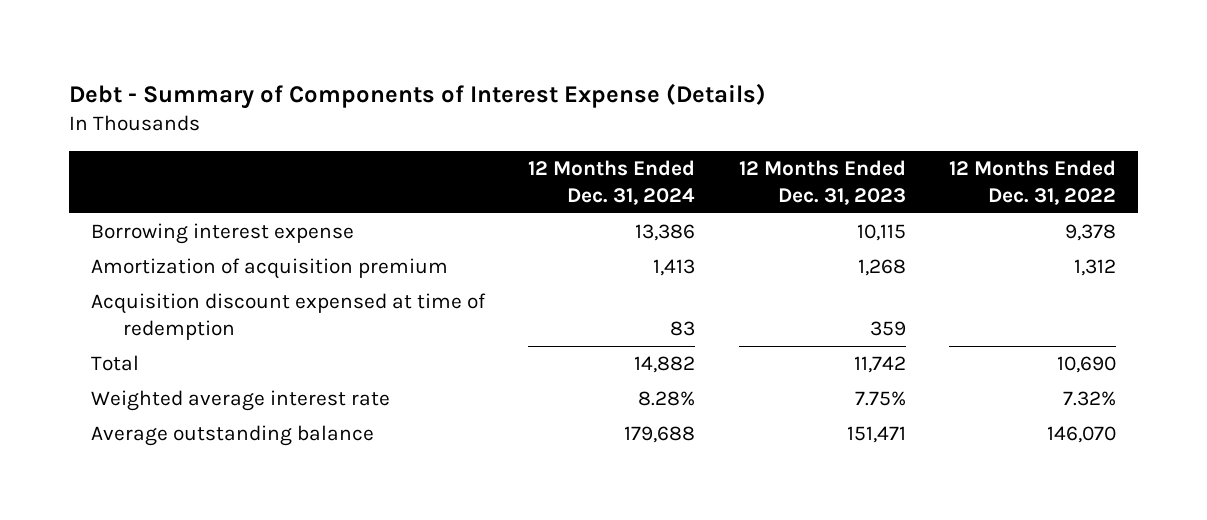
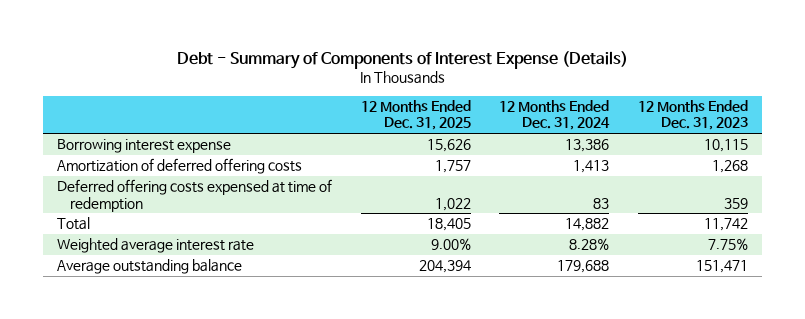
[949,160,1117,205] 12 Months Ended Dec. 31, 2022 -> none
none -> [360,100,471,131] 12 Months Ended Dec. 31, 2025
[90,258,448,280] Amortization of acquisition premium -> [57,158,303,175] Amortization of deferred offering costs
[90,293,486,340] Acquisition discount expensed at time of redemption -> [57,179,333,212] Deferred offering costs expensed at time of redemption

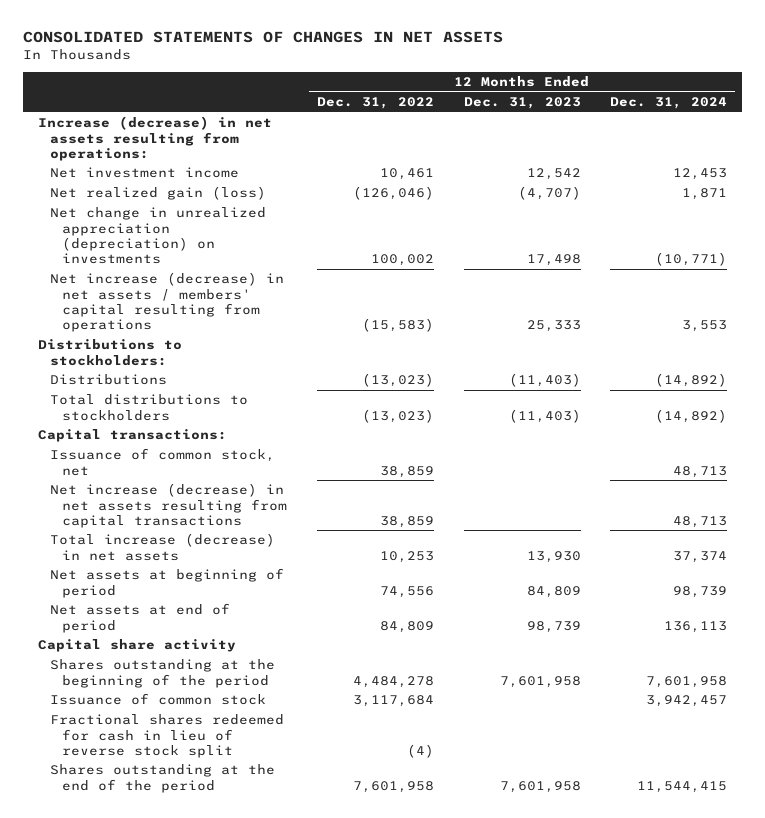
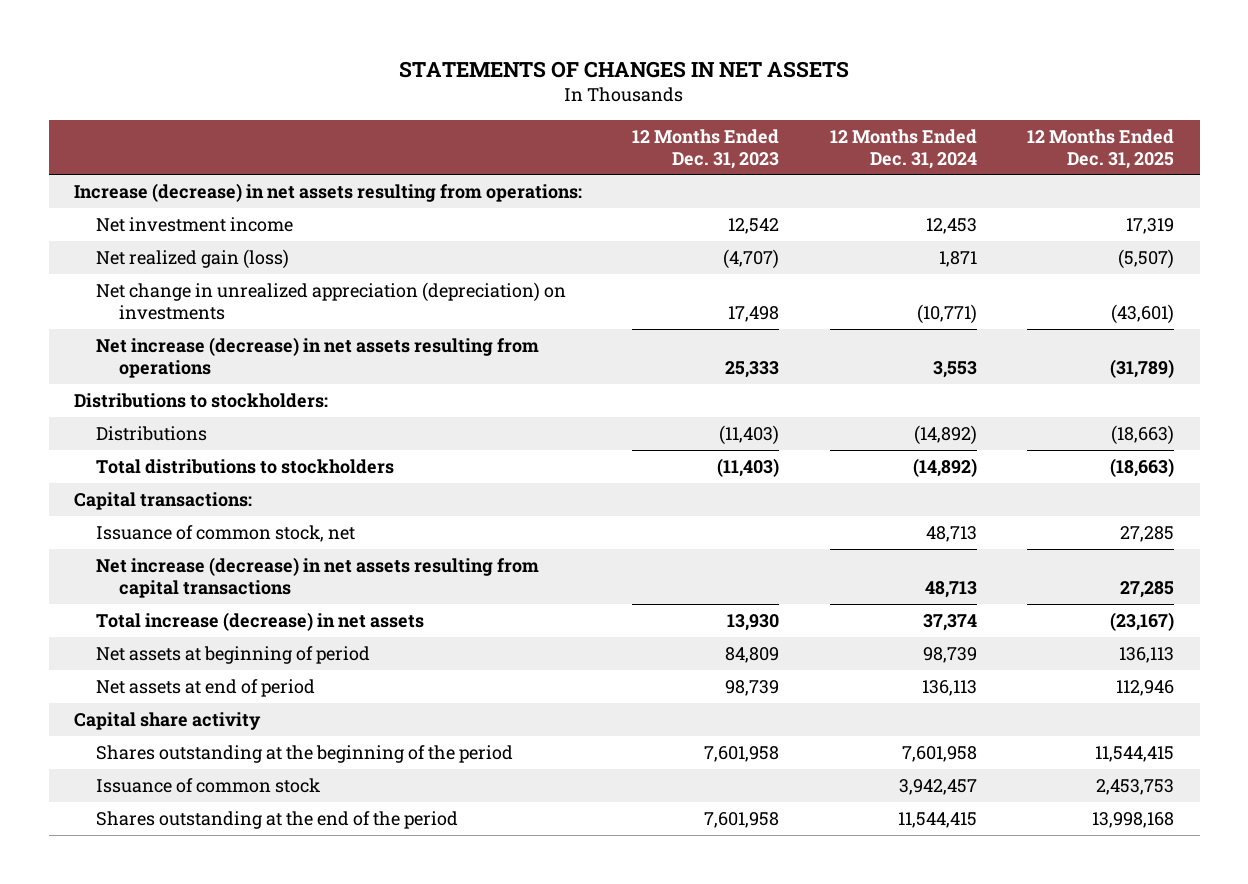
[22,31,503,44] CONSOLIDATED STATEMENTS OF CHANGES IN NET ASSETS -> [399,60,850,78] STATEMENTS OF CHANGES IN NET ASSETS
[316,97,434,110] Dec. 31, 2022 -> none
none -> [1027,128,1175,169] 12 Months Ended Dec. 31, 2025
[49,272,284,333] Net increase (decrease) in net assets / members' capital resulting from operations -> [96,336,540,378] Net increase (decrease) in net assets resulting from operations
[49,714,284,758] Fractional shares redeemed for cash in lieu of reverse stock split -> none

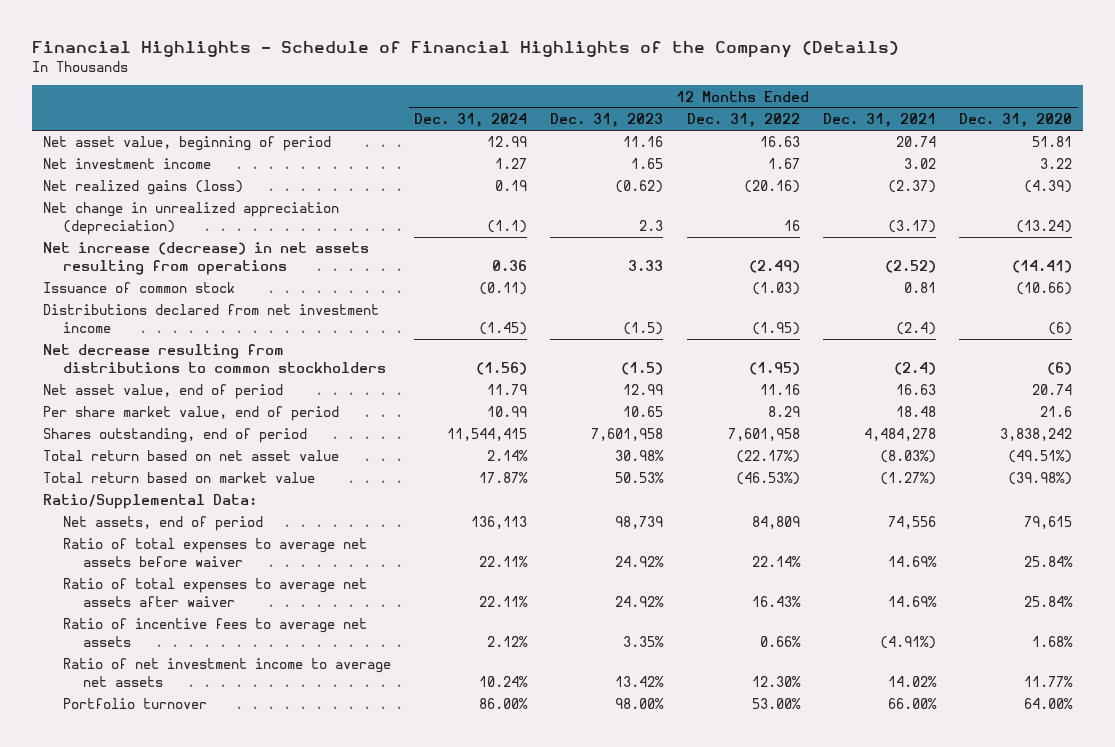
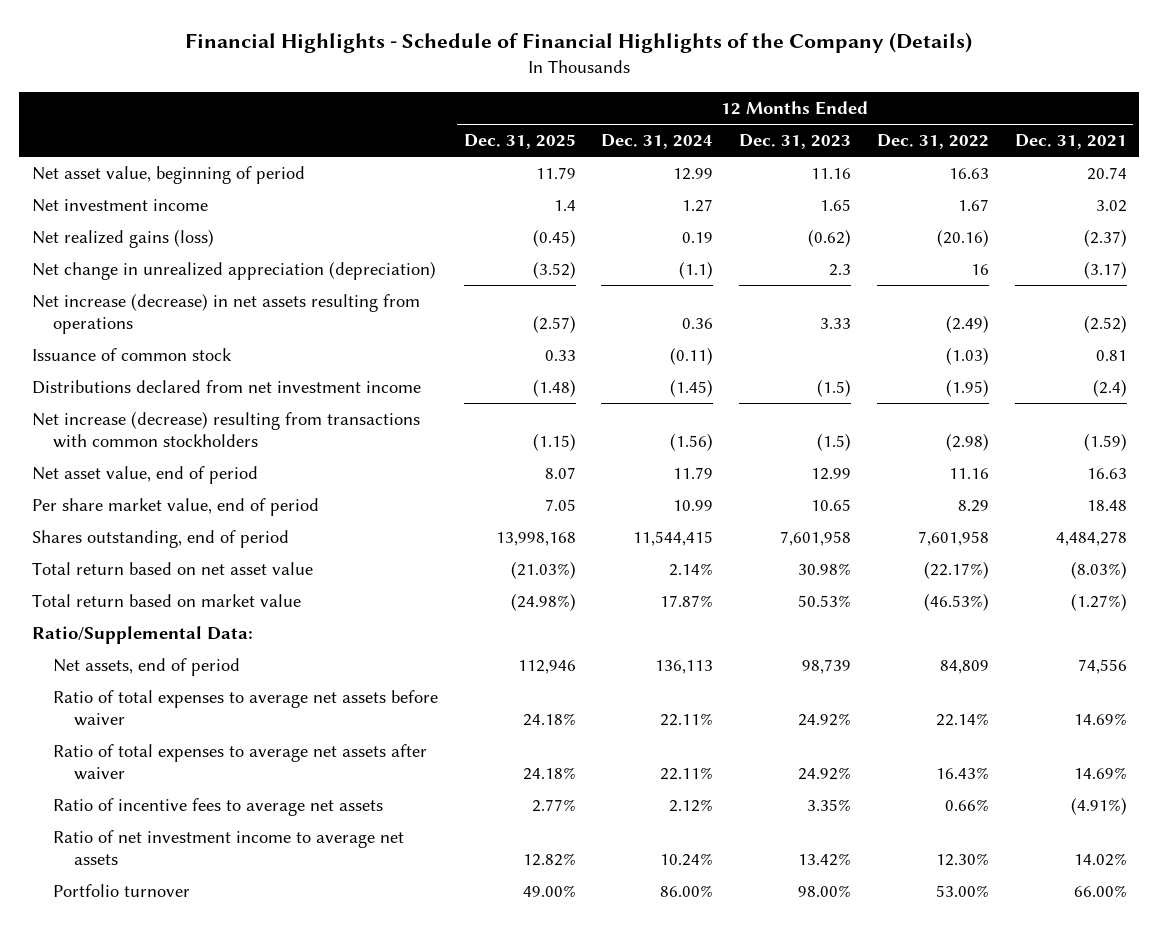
[958,113,1072,128] Dec. 31, 2020 -> none
none -> [463,134,576,150] Dec. 31, 2025
[43,344,387,373] Net decrease resulting from distributions to common stockholders -> [31,411,420,449] Net increase (decrease) resulting from transactions with common stockholders
[748,361,800,375] (1.95) -> [945,433,989,452] (2.98)
[893,361,936,375] (2.4) -> [1083,433,1127,452] (1.59)

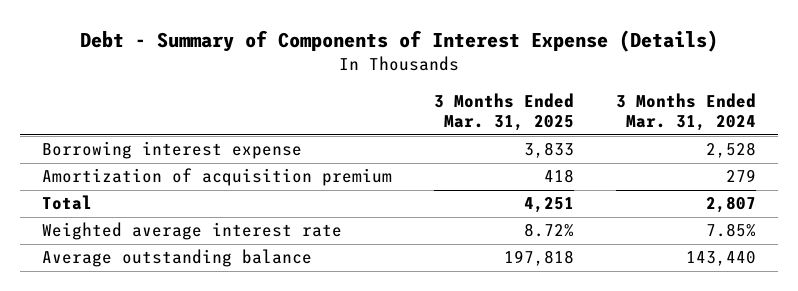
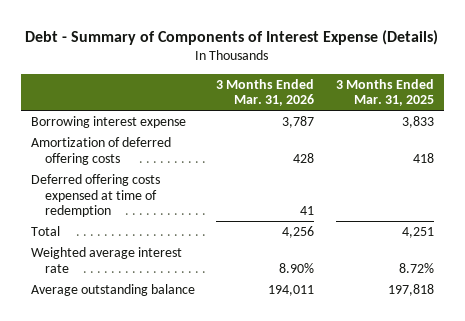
[616,93,757,132] 3 Months Ended Mar. 31, 2024 -> none
none -> [216,78,315,107] 3 Months Ended Mar. 31, 2026
[41,168,392,187] Amortization of acquisition premium -> [31,136,172,165] Amortization of deferred offering costs
none -> [31,173,161,218] Deferred offering costs expensed at time of redemption

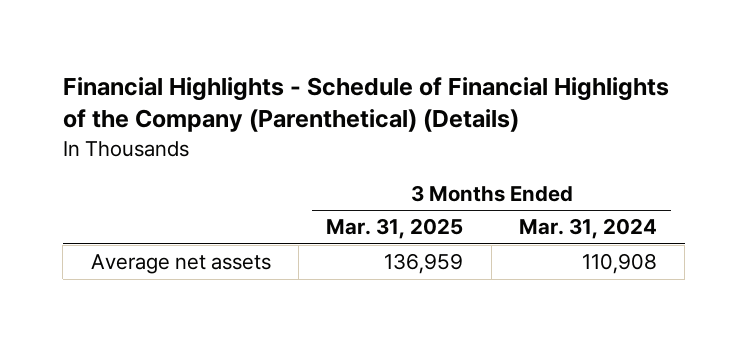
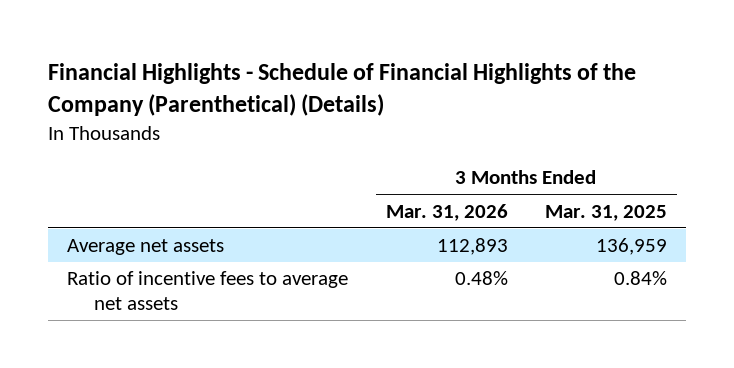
[519,218,658,240] Mar. 31, 2024 -> none
none -> [385,203,508,221] Mar. 31, 2026
none -> [66,271,348,311] Ratio of incentive fees to average net assets

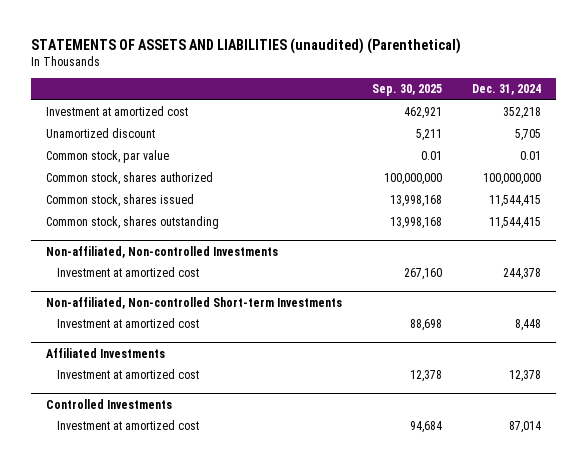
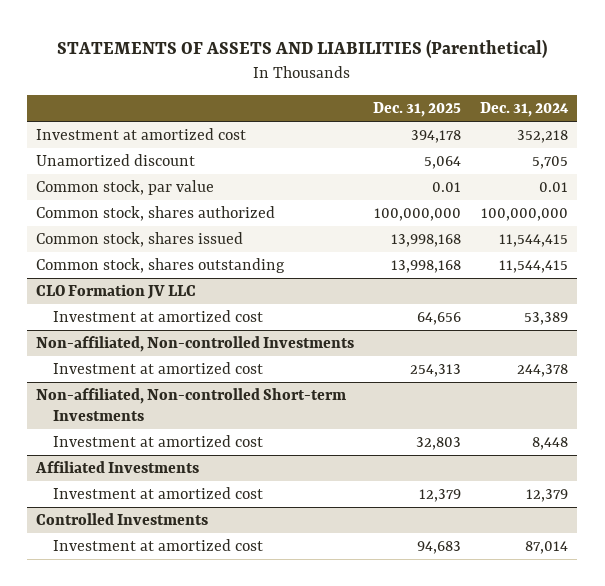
[30,37,461,54] STATEMENTS OF ASSETS AND LIABILITIES (unaudited) (Parenthetical) -> [57,39,548,59] STATEMENTS OF ASSETS AND LIABILITIES (Parenthetical)
[372,84,443,97] Sep. 30, 2025 -> none
none -> [373,102,462,118] Dec. 31, 2025
none -> [36,283,197,299] CLO Formation JV LLC
none -> [52,309,263,322] Investment at amortized cost
[509,370,542,383] 12,378 -> [526,488,569,502] 12,379

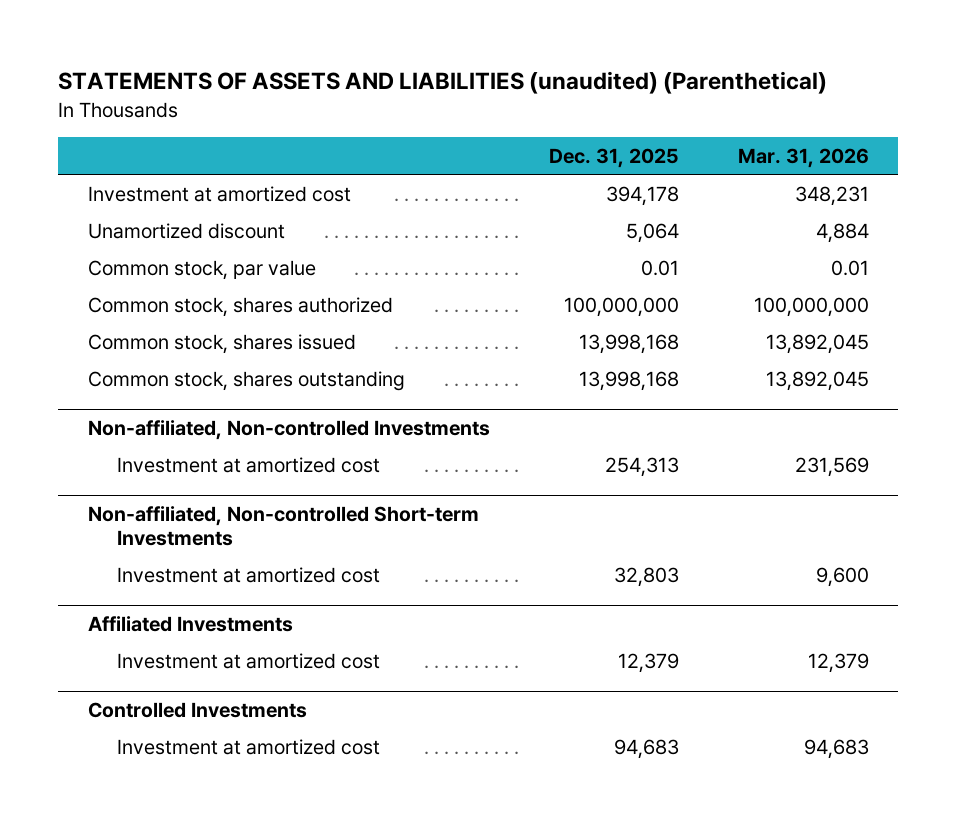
[57,39,548,59] STATEMENTS OF ASSETS AND LIABILITIES (Parenthetical) -> [58,71,828,95] STATEMENTS OF ASSETS AND LIABILITIES (unaudited) (Parenthetical)
[480,102,570,118] Dec. 31, 2024 -> none
none -> [737,147,869,168] Mar. 31, 2026
[36,283,197,299] CLO Formation JV LLC -> none
[52,309,263,322] Investment at amortized cost -> none

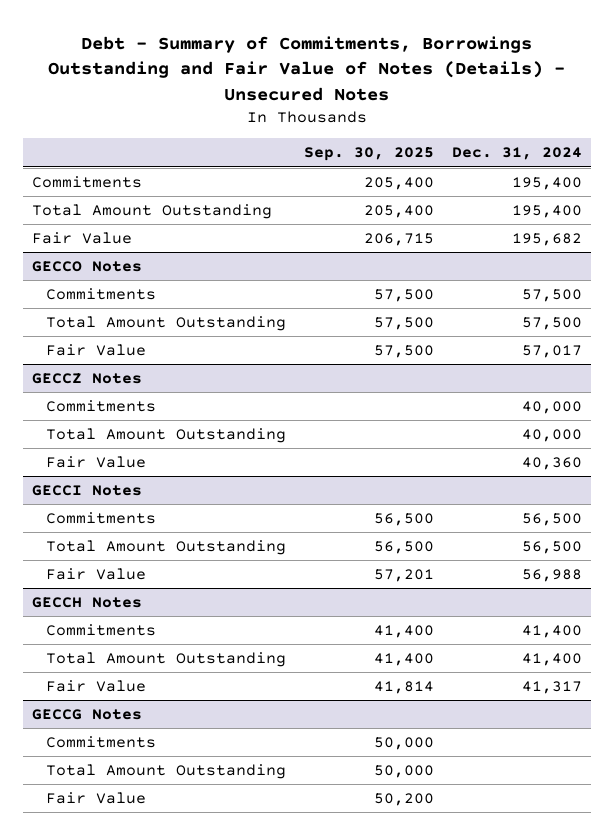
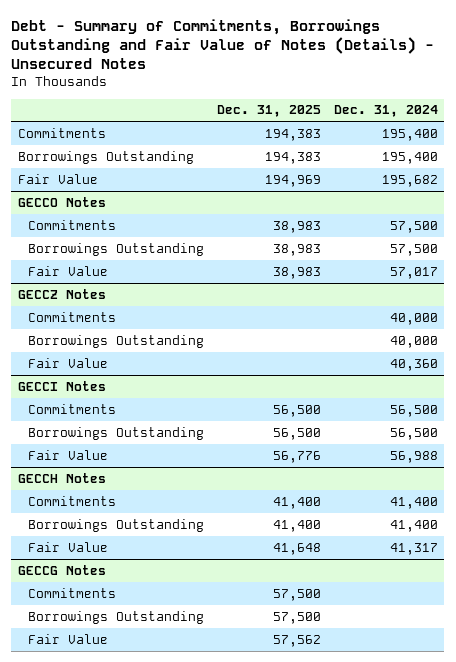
[303,147,434,162] Sep. 30, 2025 -> none
none -> [216,105,321,118] Dec. 31, 2025
[32,204,273,220] Total Amount Outstanding -> [17,150,194,164] Borrowings Outstanding
[45,316,286,332] Total Amount Outstanding -> [27,242,204,256] Borrowings Outstanding
[45,428,286,444] Total Amount Outstanding -> [27,334,204,348] Borrowings Outstanding
[45,540,286,556] Total Amount Outstanding -> [27,426,204,440] Borrowings Outstanding
[45,652,286,668] Total Amount Outstanding -> [27,518,204,532] Borrowings Outstanding
[45,764,286,780] Total Amount Outstanding -> [27,610,204,624] Borrowings Outstanding

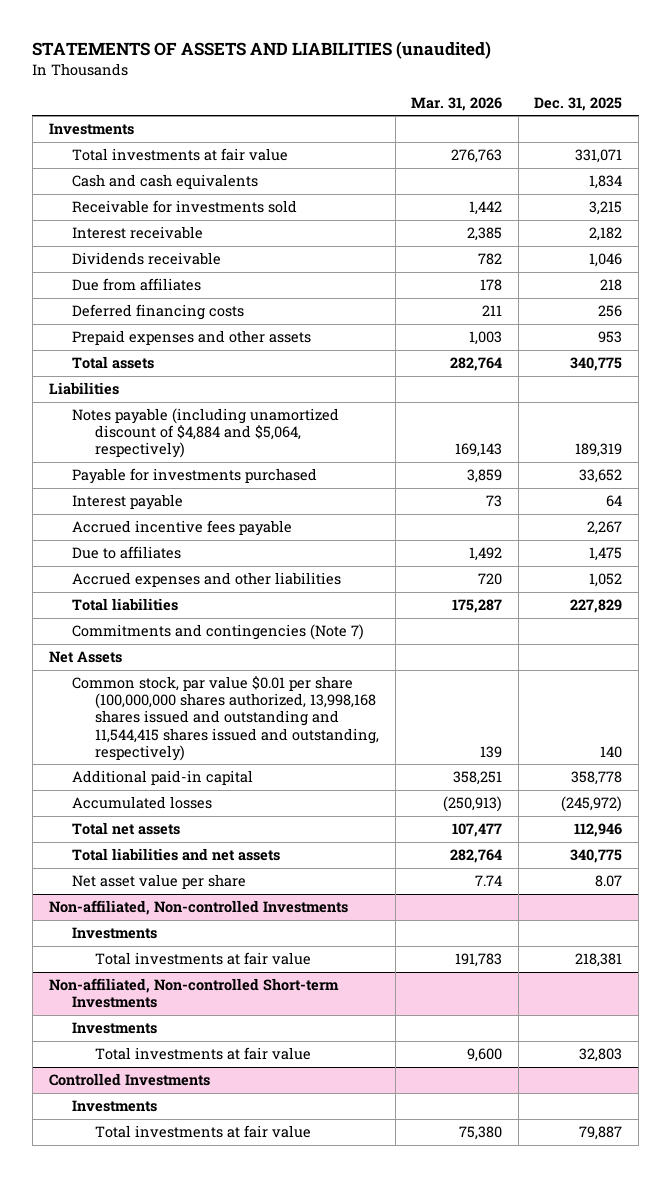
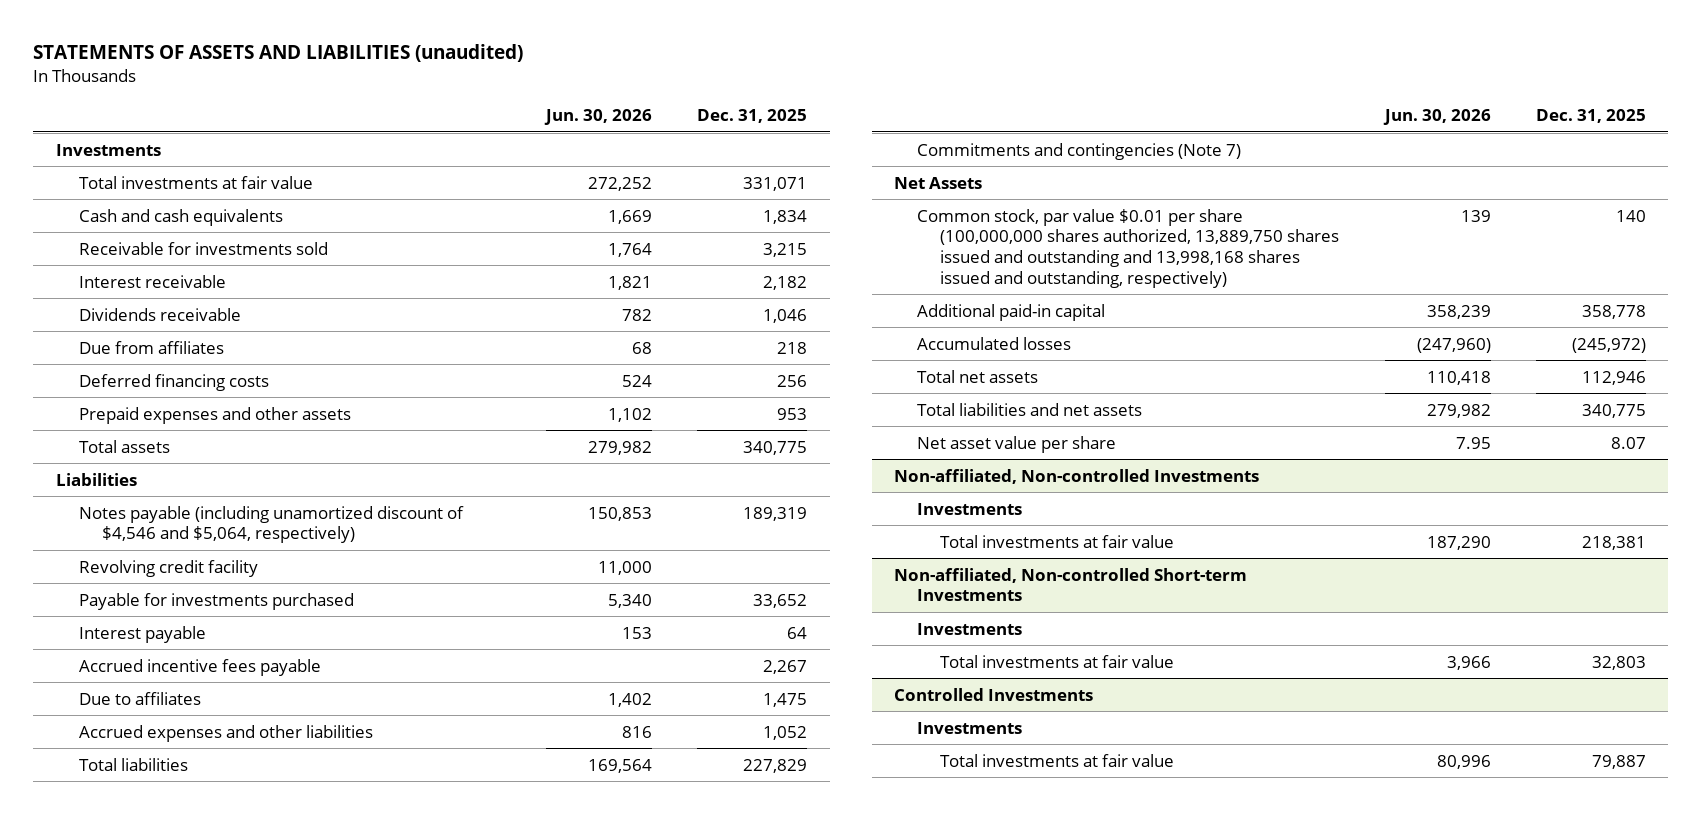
[411,96,503,111] Mar. 31, 2026 -> none
none -> [544,109,653,126] Jun. 30, 2026
[71,408,339,459] Notes payable (including unamortized discount of $4,884 and $5,064, respectively) -> [79,505,465,544] Notes payable (including unamortized discount of $4,546 and $5,064, respectively)
none -> [79,559,259,577] Revolving credit facility
[71,676,380,761] Common stock, par value $0.01 per share (100,000,000 shares authorized, 13,998,168 shares issued and outstanding and 11,544,415 shares issued and outstanding, respectively) -> [917,208,1340,288] Common stock, par value $0.01 per share (100,000,000 shares authorized, 13,889,750 shares issued and outstanding and 13,998,168 shares issued and outstanding, respectively)

